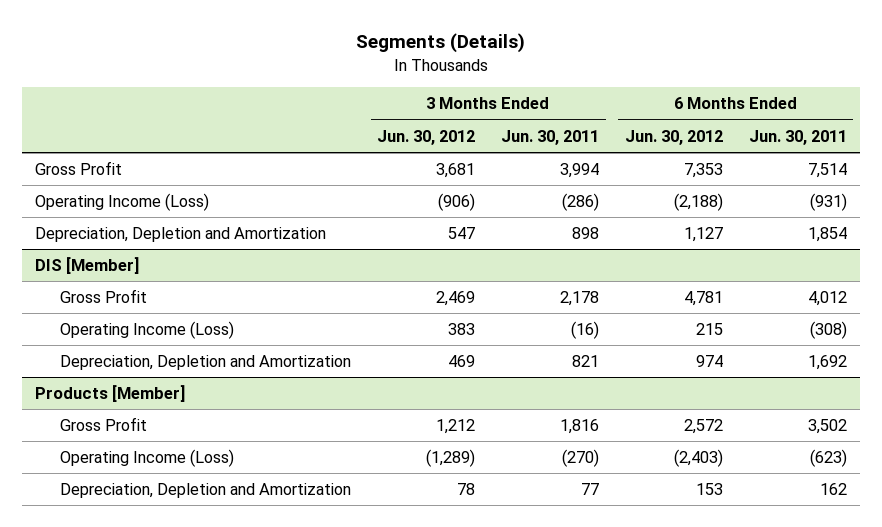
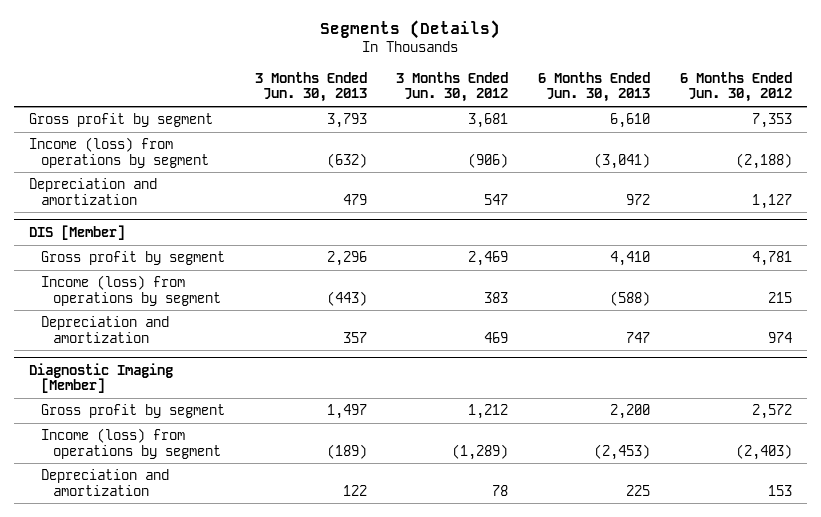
[501,129,600,145] Jun. 30, 2011 -> none
[748,129,847,145] Jun. 30, 2011 -> none
none -> [254,71,367,103] 3 Months Ended Jun. 30, 2013
none -> [538,71,651,103] 6 Months Ended Jun. 30, 2013
[35,161,123,176] Gross Profit -> [28,113,213,128] Gross profit by segment
[35,193,210,212] Operating Income (Loss) -> [28,137,209,168] Income (loss) from operations by segment
[35,227,327,243] Depreciation, Depletion and Amortization -> [28,178,157,205] Depreciation and amortization
[35,385,186,403] Products [Member] -> none
[60,289,148,304] Gross Profit -> [40,251,225,266] Gross profit by segment
[60,321,235,340] Operating Income (Loss) -> [40,275,222,306] Income (loss) from operations by segment
[60,355,352,371] Depreciation, Depletion and Amortization -> [40,316,169,343] Depreciation and amortization
none -> [28,362,173,394] Diagnostic Imaging [Member]
[60,417,148,432] Gross Profit -> [40,404,225,419] Gross profit by segment
[60,449,235,468] Operating Income (Loss) -> [40,428,222,459] Income (loss) from operations by segment
[60,483,352,499] Depreciation, Depletion and Amortization -> [40,469,169,496] Depreciation and amortization

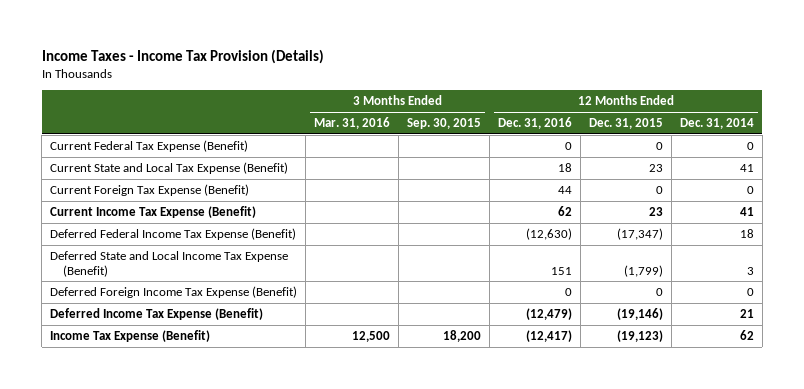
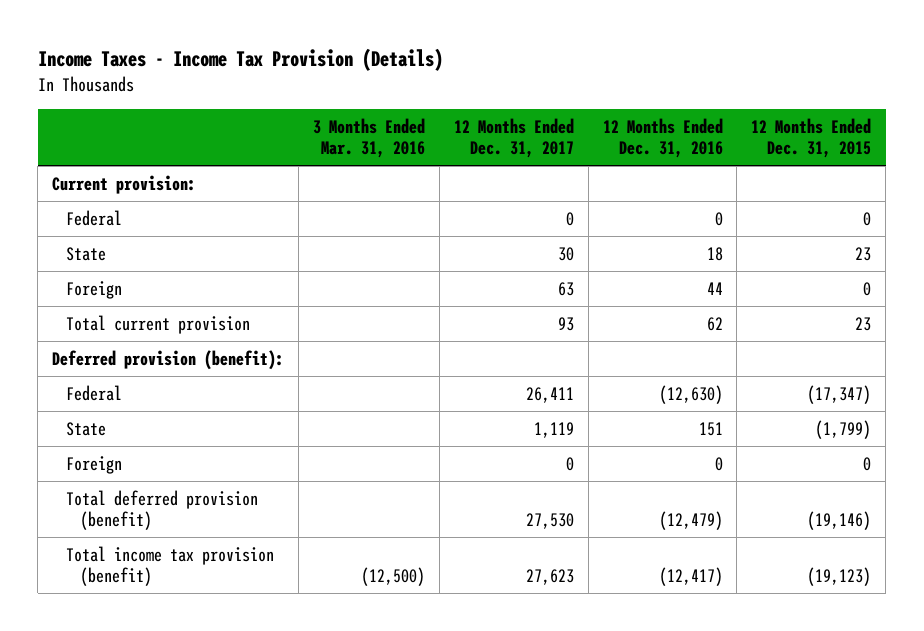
[407,117,482,129] Sep. 30, 2015 -> none
[679,117,754,129] Dec. 31, 2014 -> none
none -> [453,117,574,158] 12 Months Ended Dec. 31, 2017
none -> [52,174,197,194] Current provision:
[50,139,249,152] Current Federal Tax Expense (Benefit) -> [66,209,123,226] Federal
[50,161,289,174] Current State and Local Tax Expense (Benefit) -> [66,246,107,261] State
[50,183,250,196] Current Foreign Tax Expense (Benefit) -> [66,280,123,299] Foreign
[50,205,257,218] Current Income Tax Expense (Benefit) -> [66,314,251,334] Total current provision
none -> [52,349,285,370] Deferred provision (benefit):
[50,227,297,240] Deferred Federal Income Tax Expense (Benefit) -> [66,384,123,401] Federal
[50,250,289,277] Deferred State and Local Income Tax Expense (Benefit) -> [66,421,107,436] State
[50,285,298,298] Deferred Foreign Income Tax Expense (Benefit) -> [66,455,123,474] Foreign
[50,307,264,320] Deferred Income Tax Expense (Benefit) -> [66,489,259,531] Total deferred provision (benefit)
[50,329,211,342] Income Tax Expense (Benefit) -> [66,545,275,587] Total income tax provision (benefit)
[352,330,391,342] 12,500 -> [360,567,425,587] (12,500)

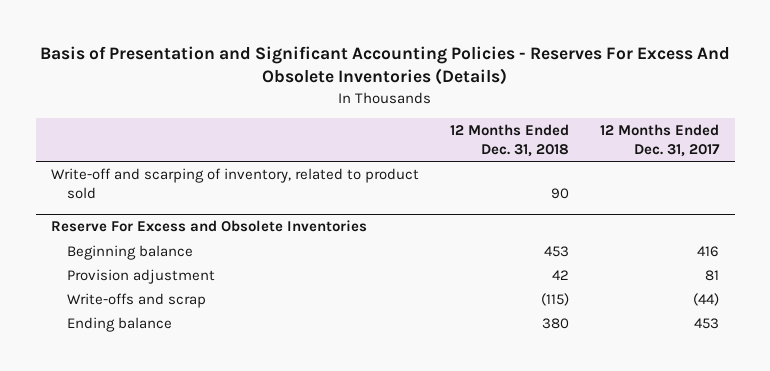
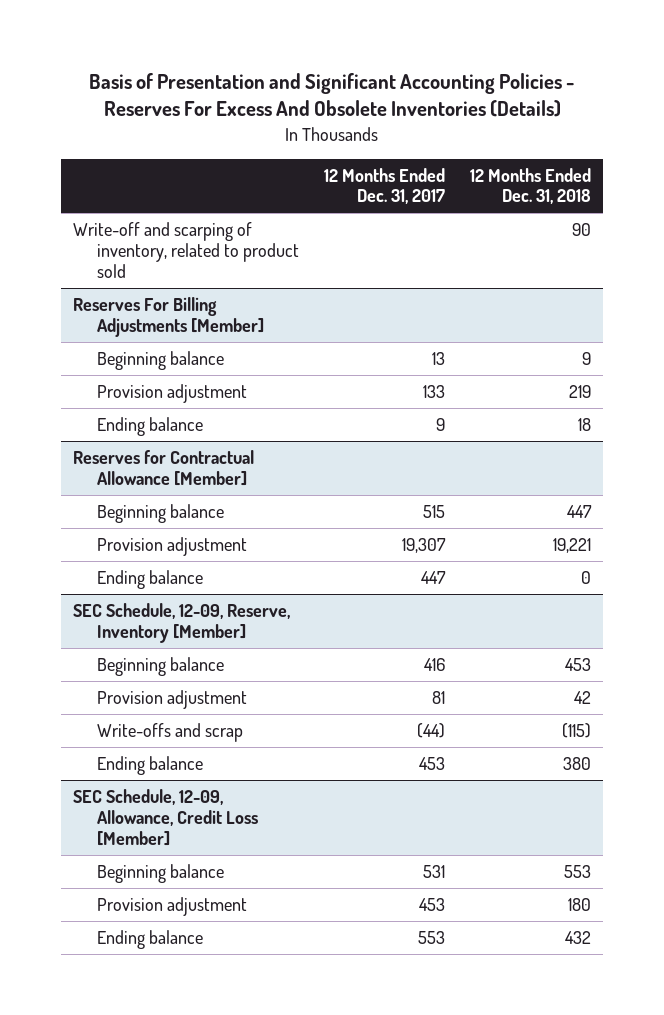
none -> [73,297,264,337] Reserves For Billing Adjustments [Member]
none -> [96,351,224,371] Beginning balance
none -> [96,384,247,404] Provision adjustment
none -> [96,417,203,437] Ending balance
none -> [73,450,255,486] Reserves for Contractual Allowance [Member]
none -> [96,504,224,524] Beginning balance
none -> [96,537,247,557] Provision adjustment
none -> [96,570,203,590] Ending balance
[51,220,368,233] Reserve For Excess and Obsolete Inventories -> [73,603,291,643] SEC Schedule, 12-09, Reserve, Inventory [Member]
none -> [73,789,258,846] SEC Schedule, 12-09, Allowance, Credit Loss [Member]
none -> [96,864,224,884] Beginning balance
none -> [96,897,247,917] Provision adjustment
none -> [96,930,203,950] Ending balance

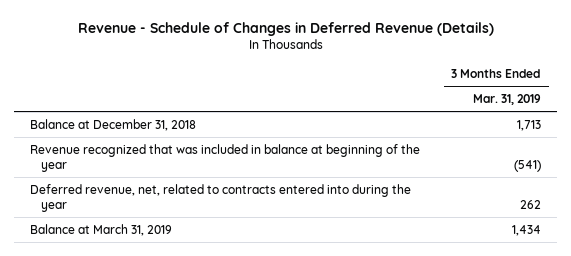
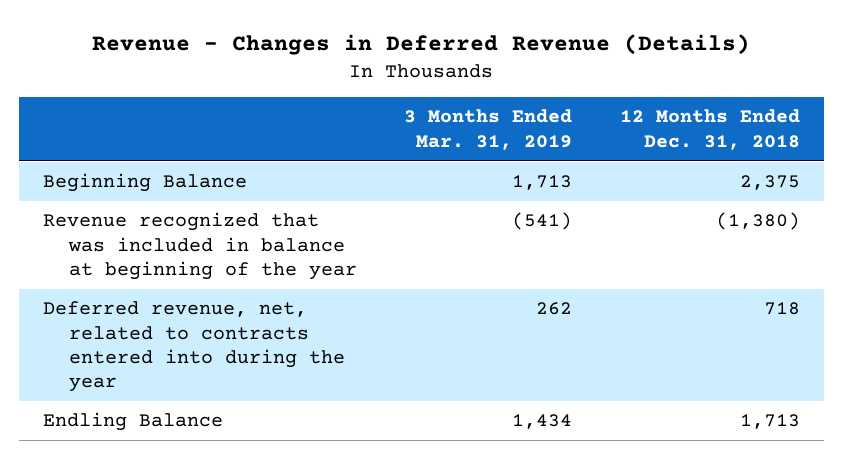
[77,22,494,37] Revenue - Schedule of Changes in Deferred Revenue (Details) -> [92,34,751,56] Revenue - Changes in Deferred Revenue (Details)
none -> [619,109,800,150] 12 Months Ended Dec. 31, 2018
[30,118,197,131] Balance at December 31, 2018 -> [43,173,248,193] Beginning Balance
[30,223,173,236] Balance at March 31, 2019 -> [43,412,224,432] Endling Balance

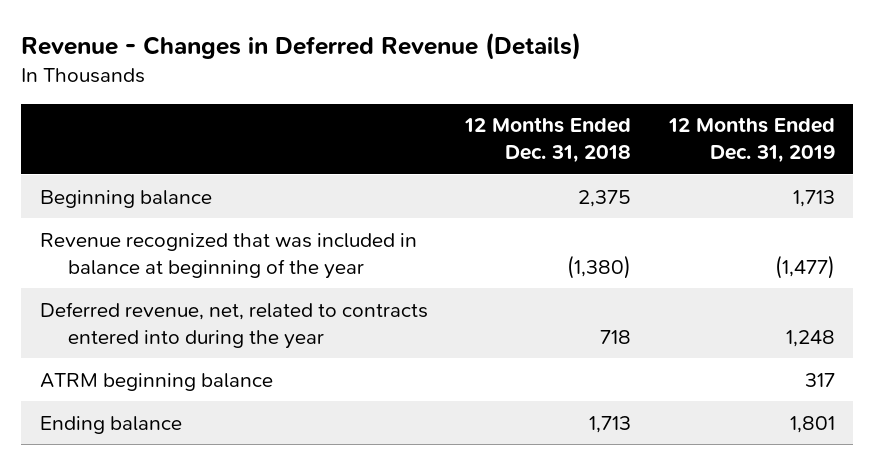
[404,109,573,150] 3 Months Ended Mar. 31, 2019 -> none
none -> [667,117,835,164] 12 Months Ended Dec. 31, 2019
[43,173,248,193] Beginning Balance -> [39,189,212,208] Beginning balance
none -> [39,372,273,391] ATRM beginning balance
[43,412,224,432] Endling Balance -> [39,415,182,434] Ending balance

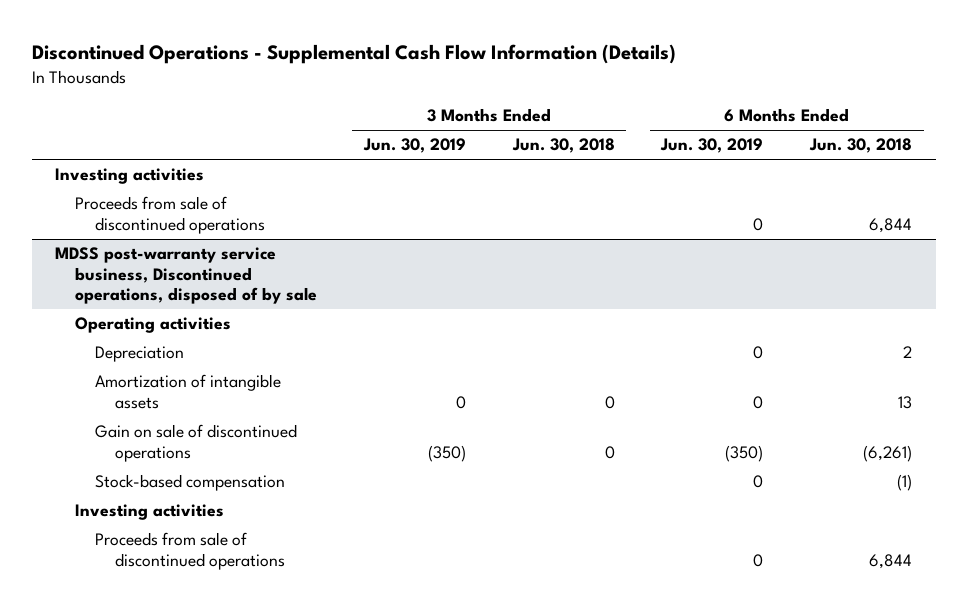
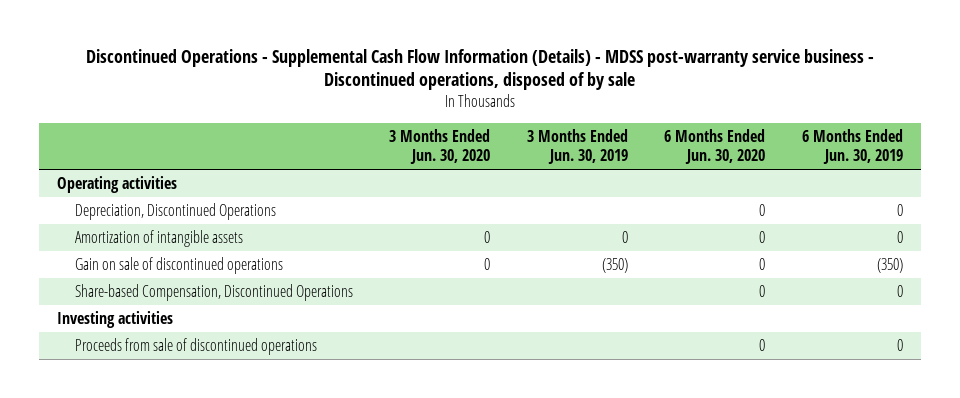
[31,44,676,65] Discontinued Operations - Supplemental Cash Flow Information (Details) -> [85,48,874,91] Discontinued Operations - Supplemental Cash Flow Information (Details) - MDSS post-warranty service business - Discontinued operations, disposed of by sale
[511,138,615,154] Jun. 30, 2018 -> none
[809,138,913,154] Jun. 30, 2018 -> none
none -> [389,128,491,165] 3 Months Ended Jun. 30, 2020
none -> [664,128,766,165] 6 Months Ended Jun. 30, 2020
[55,168,205,185] Investing activities -> none
[75,196,266,234] Proceeds from sale of discontinued operations -> none
[55,247,318,305] MDSS post-warranty service business, Discontinued operations, disposed of by sale -> none
[95,346,185,363] Depreciation -> [74,203,276,221] Depreciation, Discontinued Operations
[95,474,286,492] Stock-based compensation -> [74,284,353,302] Share-based Compensation, Discontinued Operations

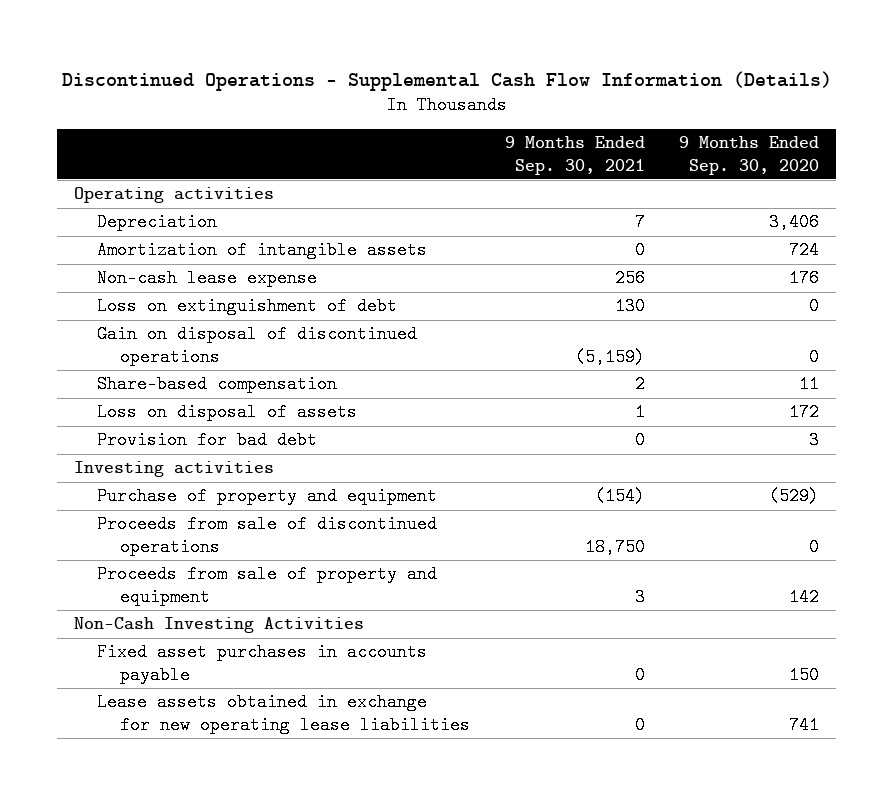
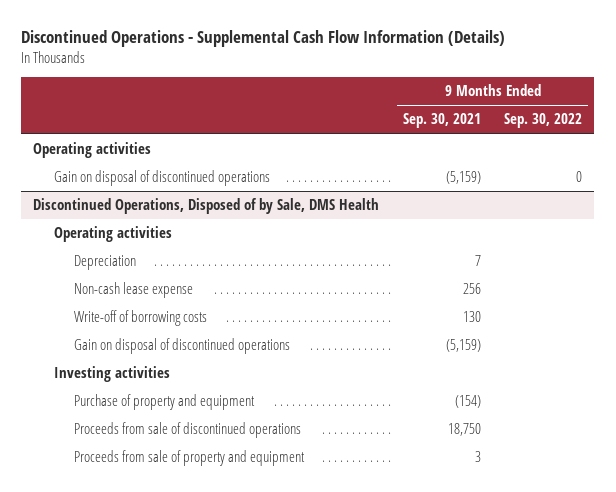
[678,136,819,175] 9 Months Ended Sep. 30, 2020 -> none
none -> [504,113,583,129] Sep. 30, 2022
none -> [53,170,270,187] Gain on disposal of discontinued operations
none -> [33,198,380,215] Discontinued Operations, Disposed of by Sale, DMS Health
none -> [53,226,172,243] Operating activities
[97,241,428,260] Amortization of intangible assets -> none
[97,297,398,316] Loss on extinguishment of debt -> [74,310,208,327] Write-off of borrowing costs
[97,375,338,394] Share-based compensation -> none
[97,403,358,422] Loss on disposal of assets -> none
[97,431,318,450] Provision for bad debt -> none
[74,617,365,634] Non-Cash Investing Activities -> none
[97,643,428,684] Fixed asset purchases in accounts payable -> none
[97,693,471,734] Lease assets obtained in exchange for new operating lease liabilities -> none

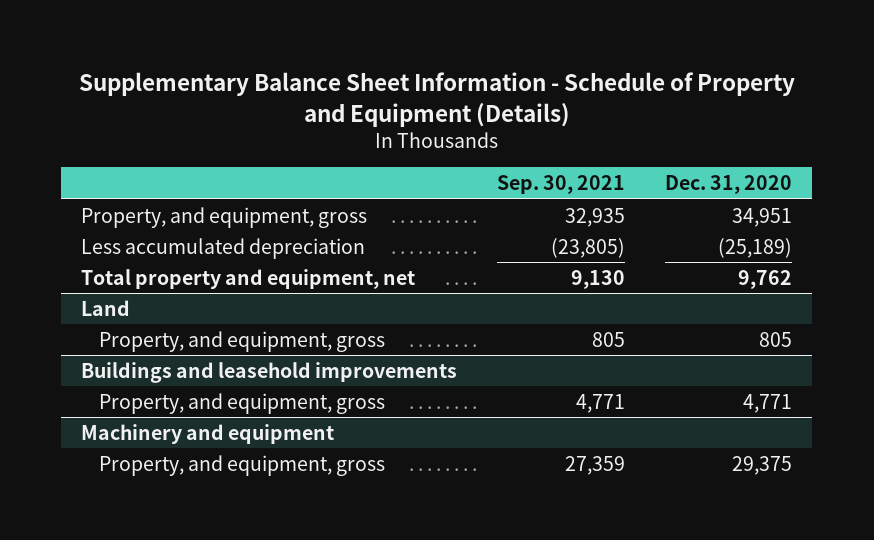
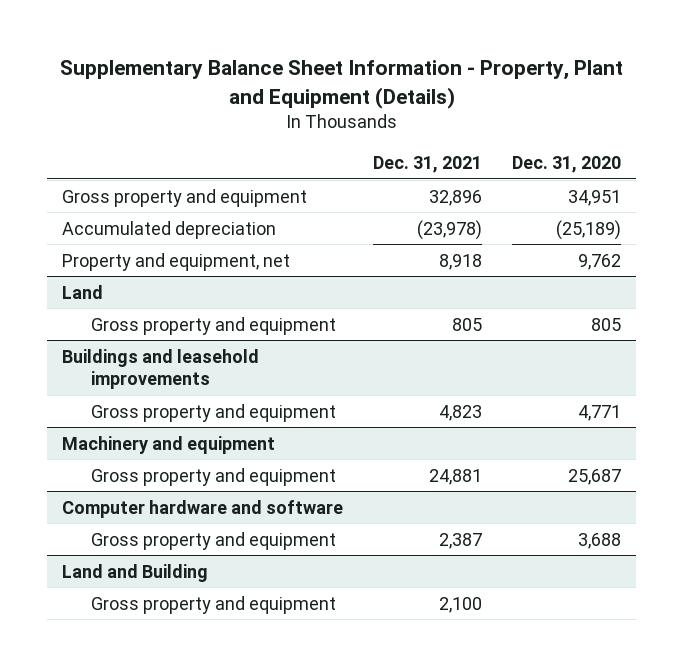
[78,72,795,127] Supplementary Balance Sheet Information - Schedule of Property and Equipment (Details) -> [59,60,623,109] Supplementary Balance Sheet Information - Property, Plant and Equipment (Details)
[497,175,626,195] Sep. 30, 2021 -> none
none -> [373,155,483,173] Dec. 31, 2021
[81,206,368,228] Property, and equipment, gross -> [62,188,308,207] Gross property and equipment
[81,237,366,259] Less accumulated depreciation -> [62,220,277,239] Accumulated depreciation
[81,268,416,289] Total property and equipment, net -> [62,252,291,271] Property and equipment, net
[98,330,385,352] Property, and equipment, gross -> [91,316,337,335] Gross property and equipment
[98,392,385,414] Property, and equipment, gross -> [91,403,337,422] Gross property and equipment
[98,454,385,476] Property, and equipment, gross -> [91,467,337,486] Gross property and equipment
[732,455,793,475] 29,375 -> [568,468,622,485] 25,687
none -> [62,499,344,518] Computer hardware and software
none -> [91,531,337,550] Gross property and equipment
none -> [62,563,209,582] Land and Building
none -> [91,595,337,614] Gross property and equipment

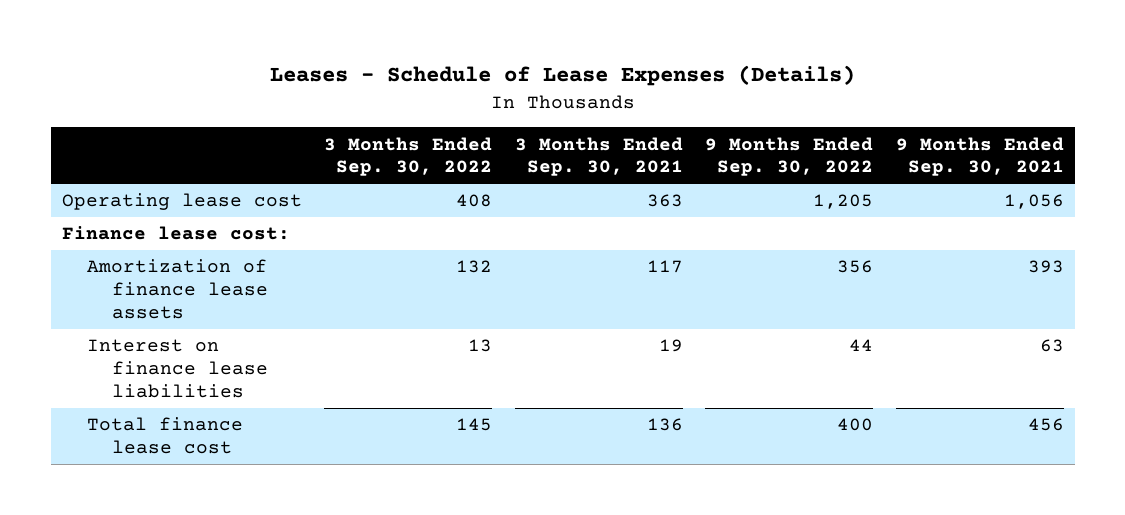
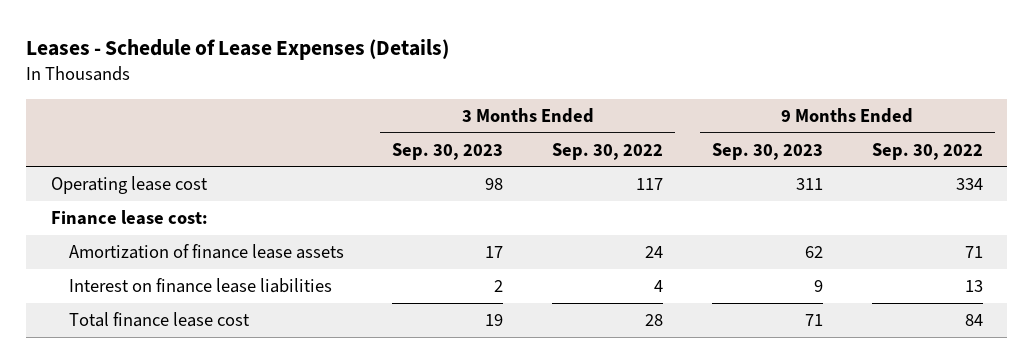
[514,136,683,177] 3 Months Ended Sep. 30, 2021 -> none
[895,136,1064,177] 9 Months Ended Sep. 30, 2021 -> none
none -> [392,142,504,160] Sep. 30, 2023
none -> [711,142,823,160] Sep. 30, 2023
[456,194,493,208] 408 -> [636,178,664,191] 117
[813,194,874,210] 1,205 -> [955,178,983,191] 334
[456,260,493,274] 132 -> [645,246,664,259] 24
[837,260,874,274] 356 -> [964,246,983,259] 71
[468,339,493,353] 13 -> [654,280,664,293] 4
[849,339,874,352] 44 -> [964,280,983,293] 13
[456,418,493,432] 145 -> [645,314,664,327] 28
[837,418,874,432] 400 -> [964,314,983,327] 84

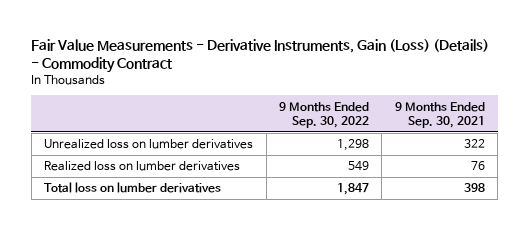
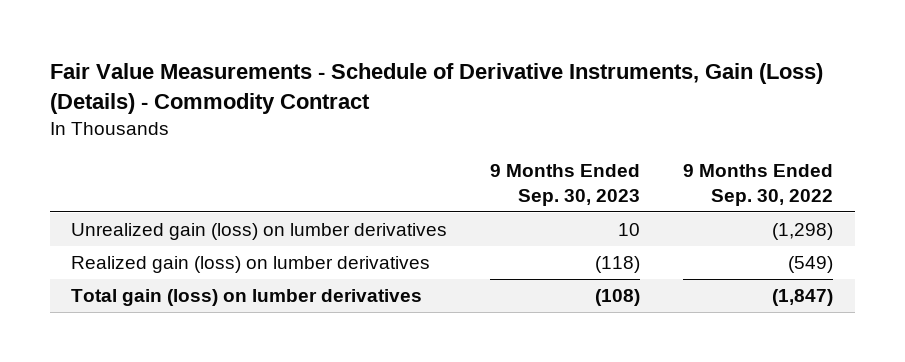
[31,38,490,73] Fair Value Measurements - Derivative Instruments, Gain (Loss) (Details) - Commodity Contract -> [49,63,823,115] Fair Value Measurements - Schedule of Derivative Instruments, Gain (Loss) (Details) - Commodity Contract
[394,101,485,128] 9 Months Ended Sep. 30, 2021 -> none
none -> [490,164,641,206] 9 Months Ended Sep. 30, 2023
[44,139,254,150] Unrealized loss on lumber derivatives -> [71,223,448,241] Unrealized gain (loss) on lumber derivatives
[337,139,370,152] 1,298 -> [772,223,834,241] (1,298)
[44,161,241,172] Realized loss on lumber derivatives -> [71,256,431,274] Realized gain (loss) on lumber derivatives
[348,161,370,172] 549 -> [788,256,834,274] (549)
[44,182,222,194] Total loss on lumber derivatives -> [71,289,423,307] Total gain (loss) on lumber derivatives
[337,183,370,196] 1,847 -> [772,289,834,307] (1,847)

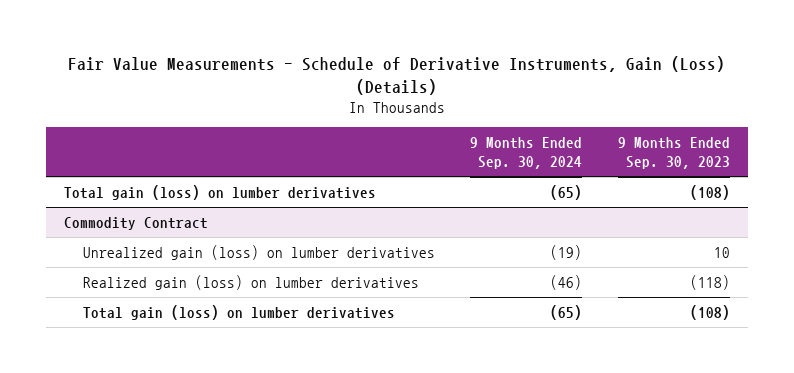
[49,63,823,115] Fair Value Measurements - Schedule of Derivative Instruments, Gain (Loss) (Details) - Commodity Contract -> [68,56,726,96] Fair Value Measurements - Schedule of Derivative Instruments, Gain (Loss) (Details)
[683,164,834,206] 9 Months Ended Sep. 30, 2022 -> none
none -> [470,136,583,169] 9 Months Ended Sep. 30, 2024
none -> [64,184,377,200] Total gain (loss) on lumber derivatives
none -> [64,216,209,230] Commodity Contract

